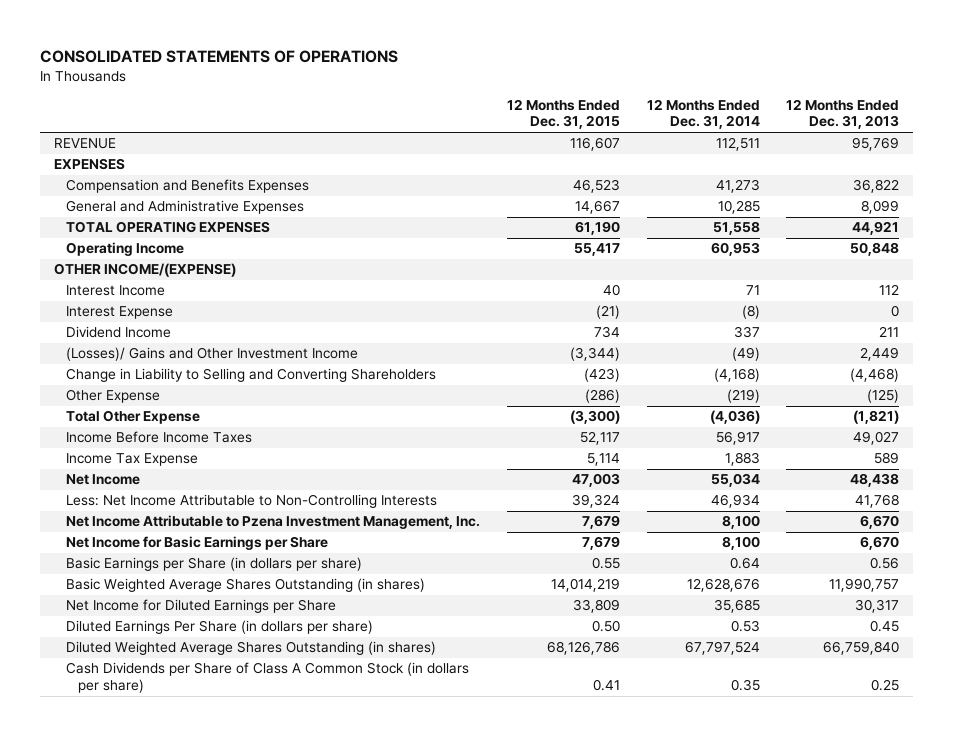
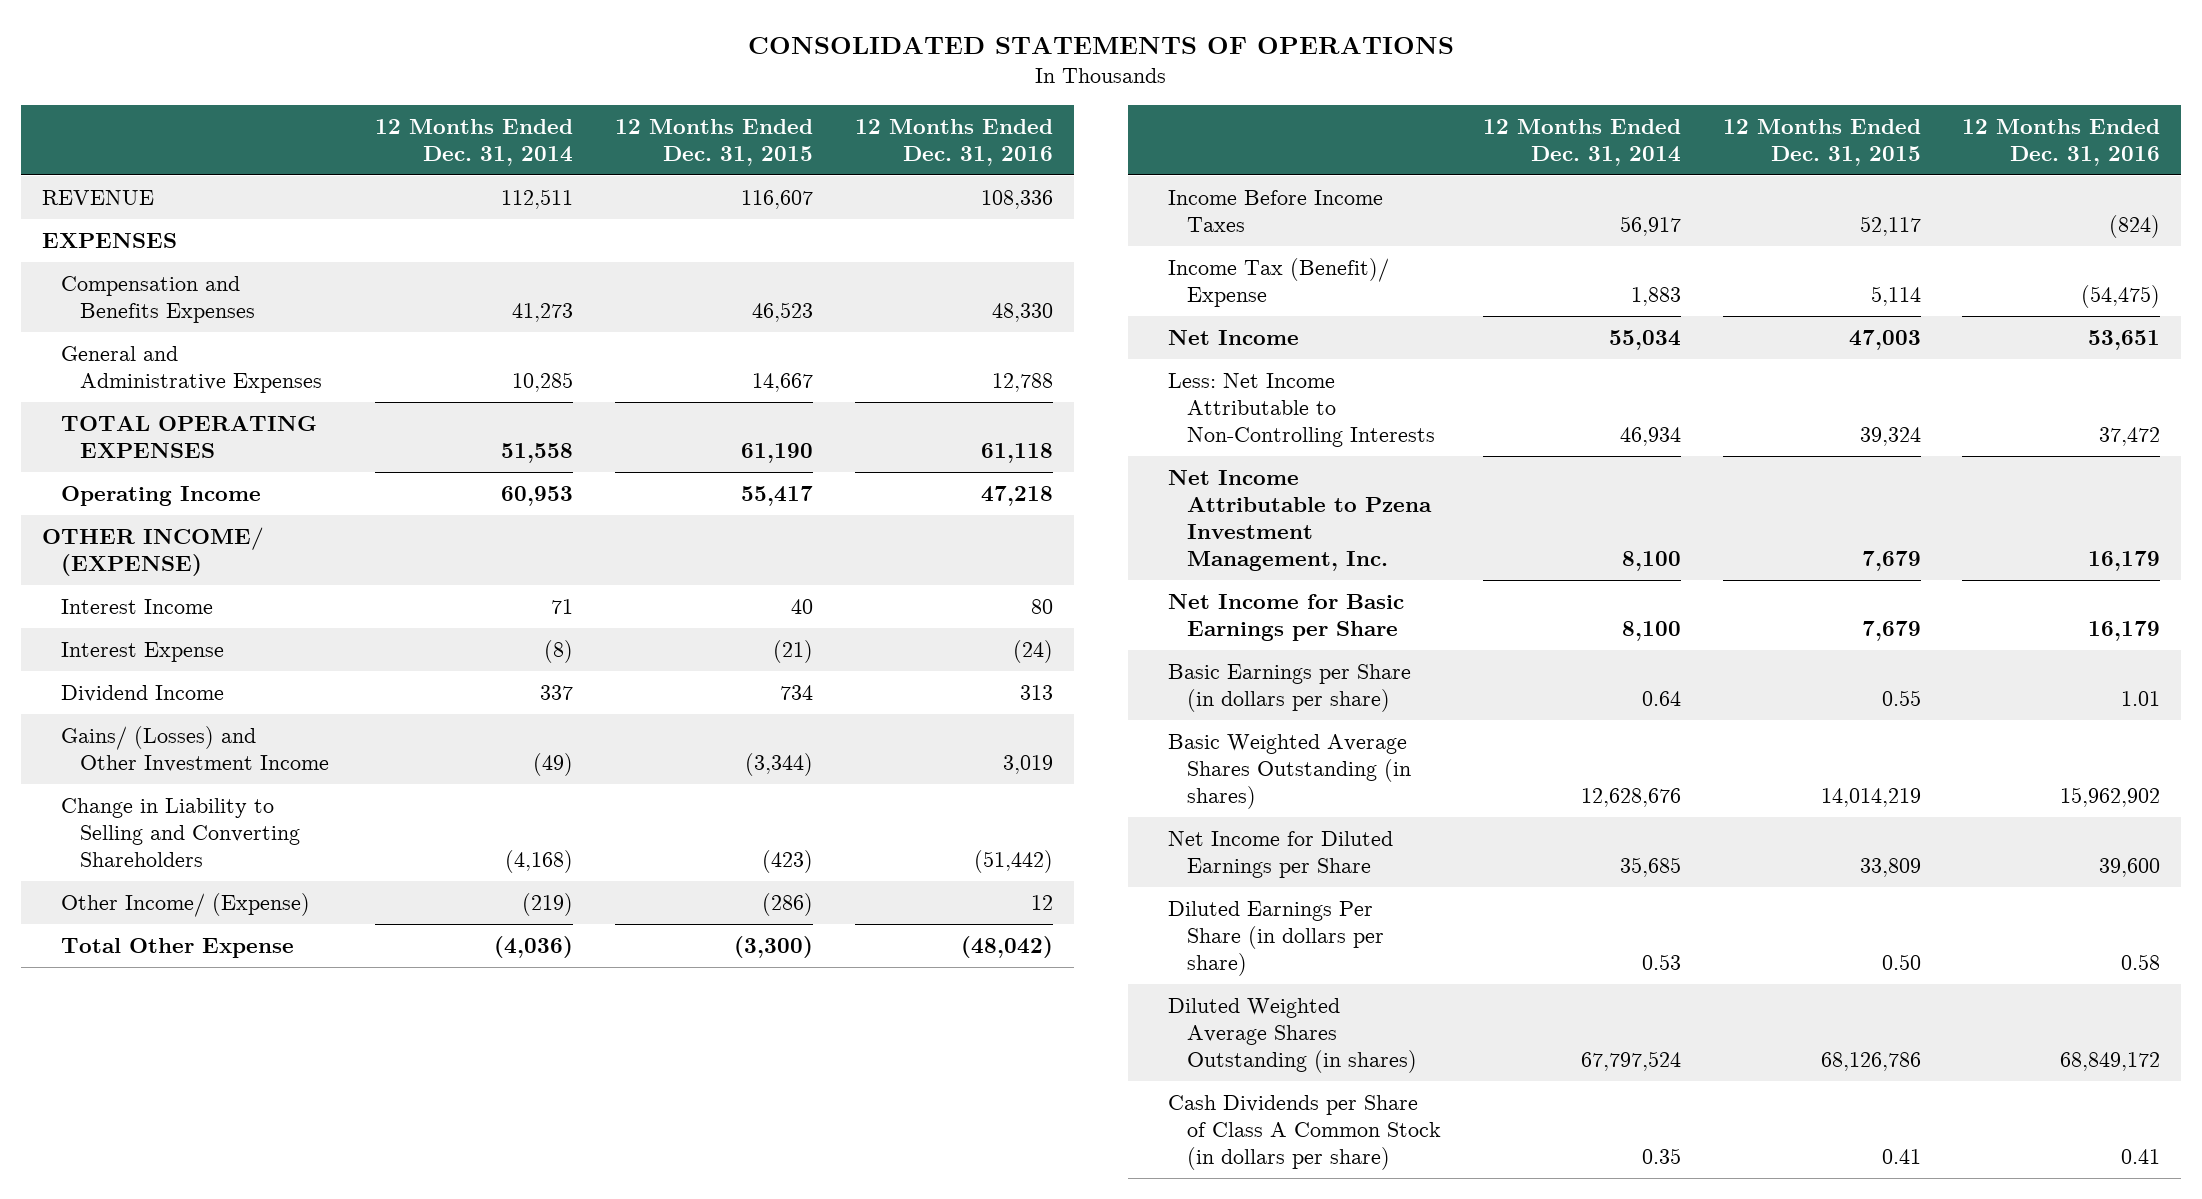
[786,98,900,130] 12 Months Ended Dec. 31, 2013 -> none
none -> [855,118,1054,166] 12 Months Ended Dec. 31, 2016
[53,263,236,278] OTHER INCOME/(EXPENSE) -> [41,527,264,577] OTHER INCOME/ (EXPENSE)
[66,347,359,362] (Losses)/ Gains and Other Investment Income -> [60,726,329,773] Gains/ (Losses) and Other Investment Income
[66,389,161,404] Other Expense -> [60,893,310,918] Other Income/ (Expense)
[66,453,199,467] Income Tax Expense -> [1167,258,1389,308] Income Tax (Benefit)/ Expense

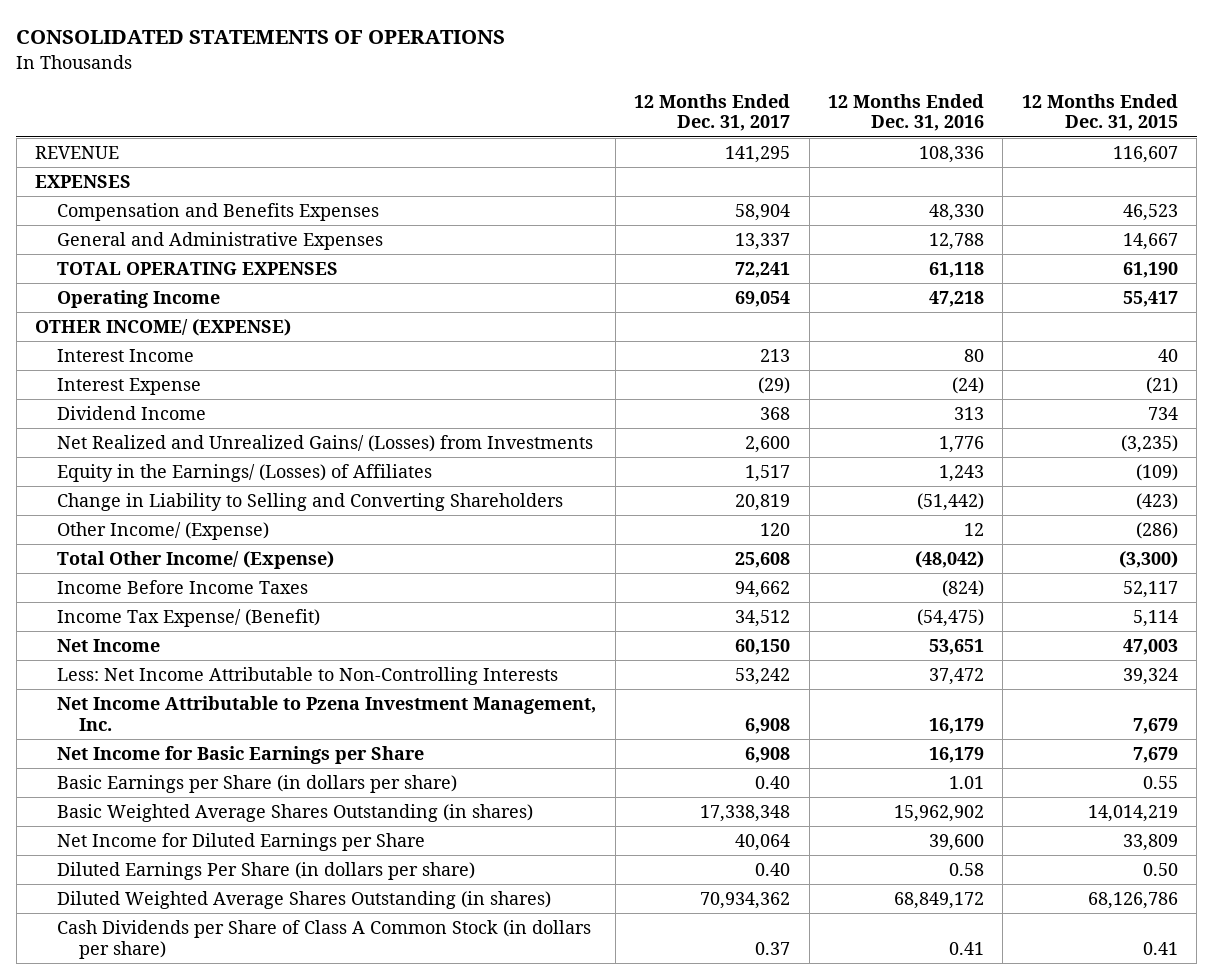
[375,118,574,166] 12 Months Ended Dec. 31, 2014 -> none
none -> [634,93,791,132] 12 Months Ended Dec. 31, 2017
[60,726,329,773] Gains/ (Losses) and Other Investment Income -> [57,435,594,453] Net Realized and Unrealized Gains/ (Losses) from Investments
[745,753,814,777] (3,344) -> [1120,435,1178,454] (3,235)
[1003,755,1054,775] 3,019 -> [938,436,984,454] 1,776
none -> [57,464,433,483] Equity in the Earnings/ (Losses) of Affiliates
[60,938,294,959] Total Other Expense -> [57,551,335,570] Total Other Income/ (Expense)
[1167,258,1389,308] Income Tax (Benefit)/ Expense -> [57,609,321,628] Income Tax Expense/ (Benefit)

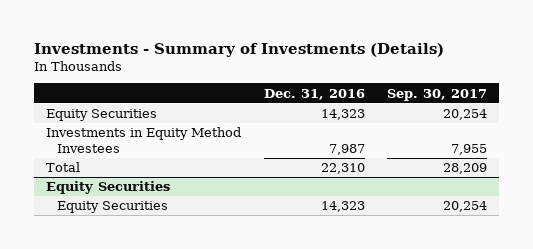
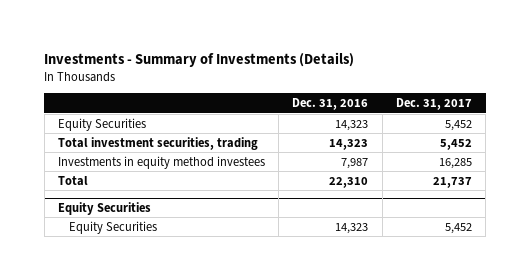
[387,88,488,101] Sep. 30, 2017 -> none
none -> [395,98,472,111] Dec. 31, 2017
none -> [57,136,258,150] Total investment securities, trading
[45,127,241,154] Investments in Equity Method Investees -> [57,155,265,169] Investments in equity method investees

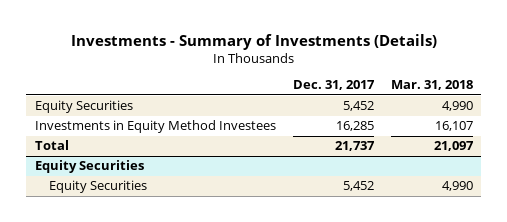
[292,98,369,111] Dec. 31, 2016 -> none
none -> [390,80,473,91] Mar. 31, 2018
[57,136,258,150] Total investment securities, trading -> none
[57,155,265,169] Investments in equity method investees -> [34,120,276,134] Investments in Equity Method Investees

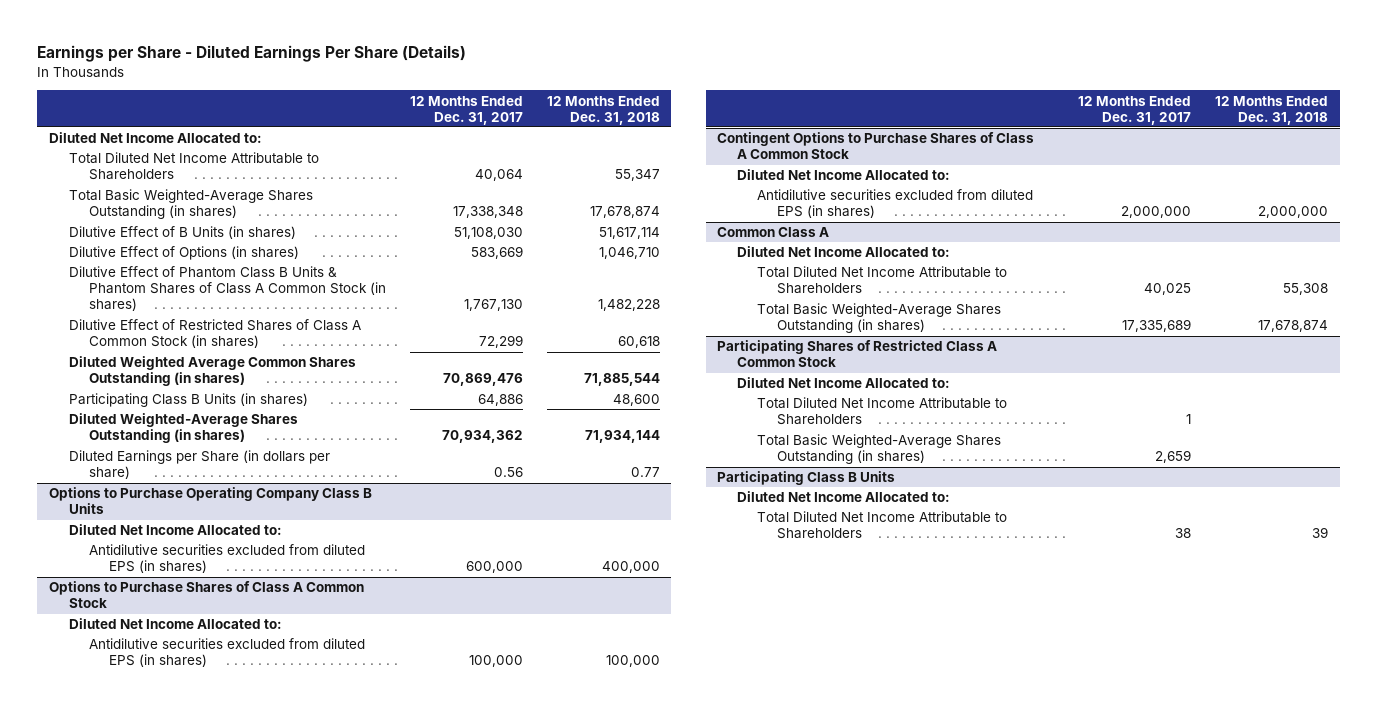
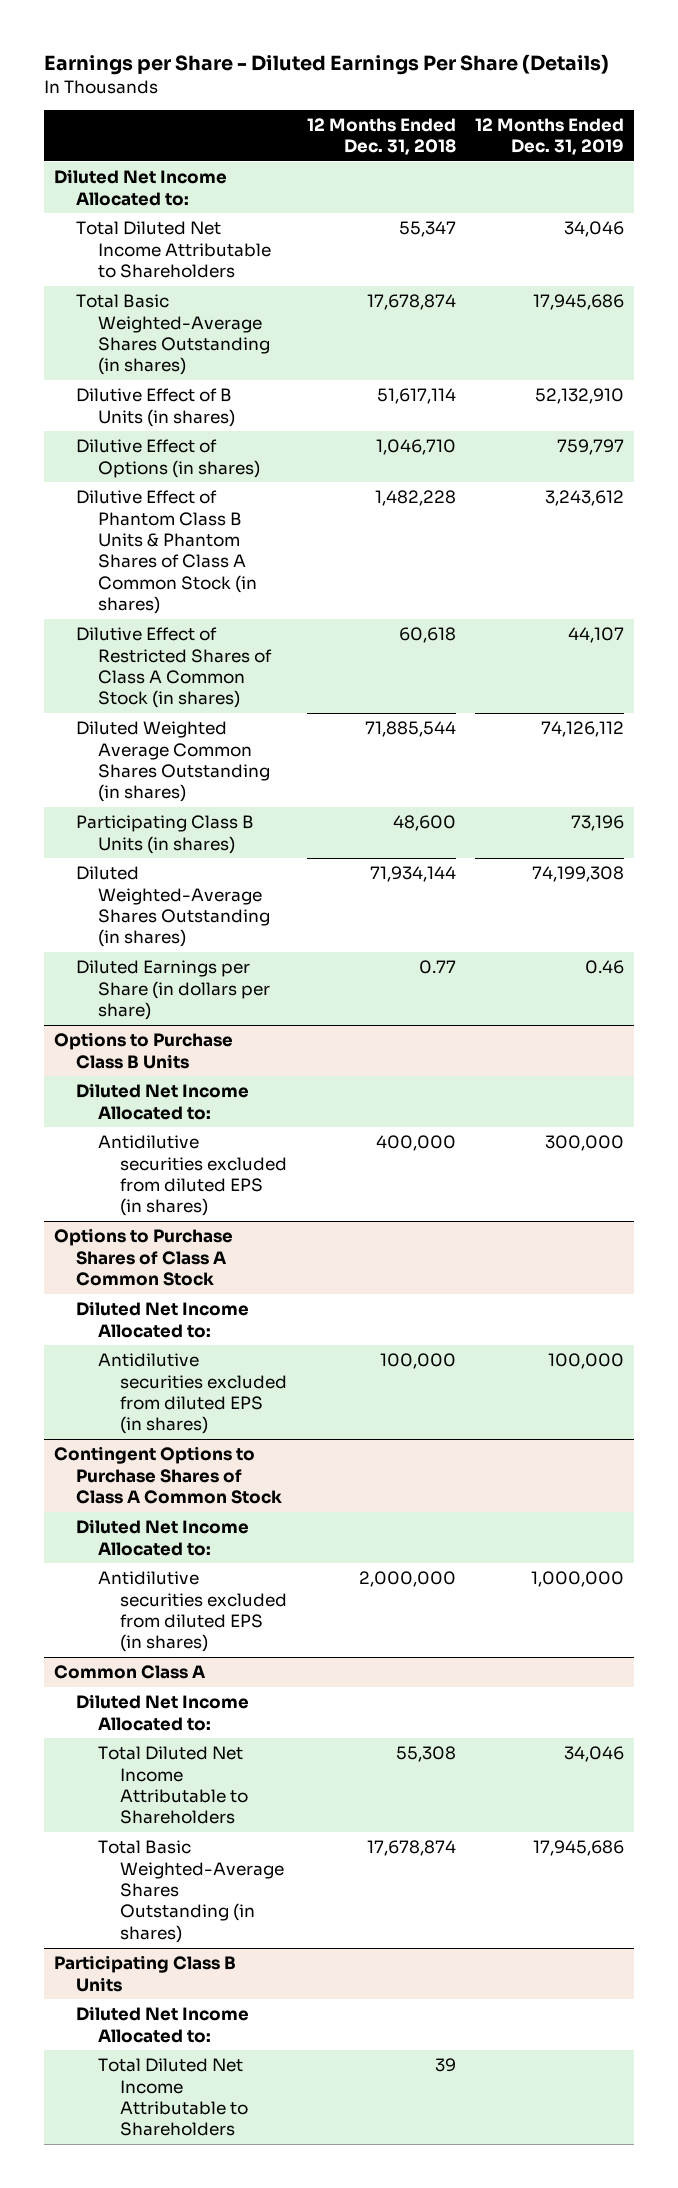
[409,95,523,125] 12 Months Ended Dec. 31, 2017 -> none
none -> [475,117,625,156] 12 Months Ended Dec. 31, 2019
[49,487,373,515] Options to Purchase Operating Company Class B Units -> [53,1032,233,1069] Options to Purchase Class B Units
[717,340,998,368] Participating Shares of Restricted Class A Common Stock -> none
[737,377,951,389] Diluted Net Income Allocated to: -> none
[757,397,1008,426] Total Diluted Net Income Attributable to Shareholders -> none
[757,434,1002,465] Total Basic Weighted-Average Shares Outstanding (in shares) -> none

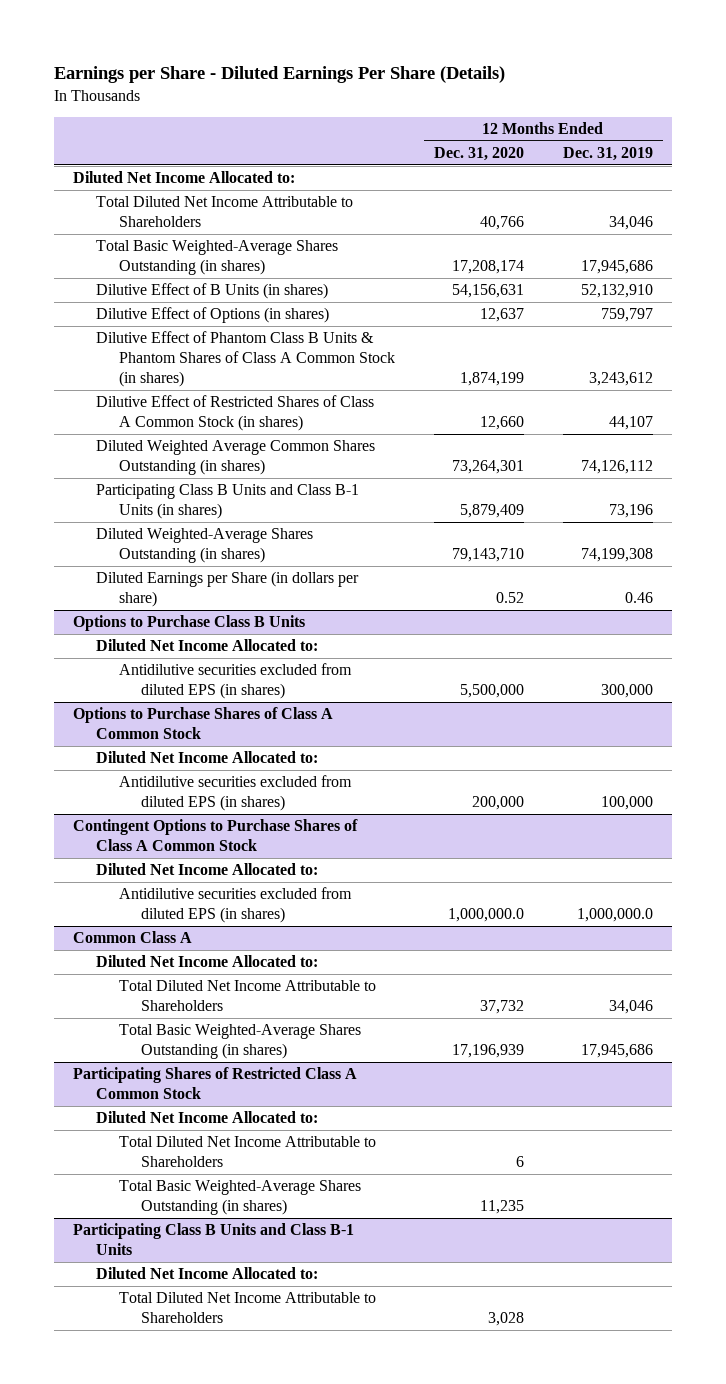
[306,117,456,156] 12 Months Ended Dec. 31, 2018 -> none
none -> [433,147,524,162] Dec. 31, 2020
[76,815,255,854] Participating Class B Units (in shares) -> [95,484,359,520] Participating Class B Units and Class B-1 Units (in shares)
[531,1571,625,1588] 1,000,000 -> [576,908,653,923] 1,000,000.0
[53,1955,236,1992] Participating Class B Units -> none
none -> [73,1067,358,1100] Participating Shares of Restricted Class A Common Stock
none -> [118,1180,361,1216] Total Basic Weighted-Average Shares Outstanding (in shares)
none -> [73,1223,355,1256] Participating Class B Units and Class B-1 Units
none -> [95,1267,318,1280] Diluted Net Income Allocated to:
none -> [118,1292,376,1324] Total Diluted Net Income Attributable to Shareholders

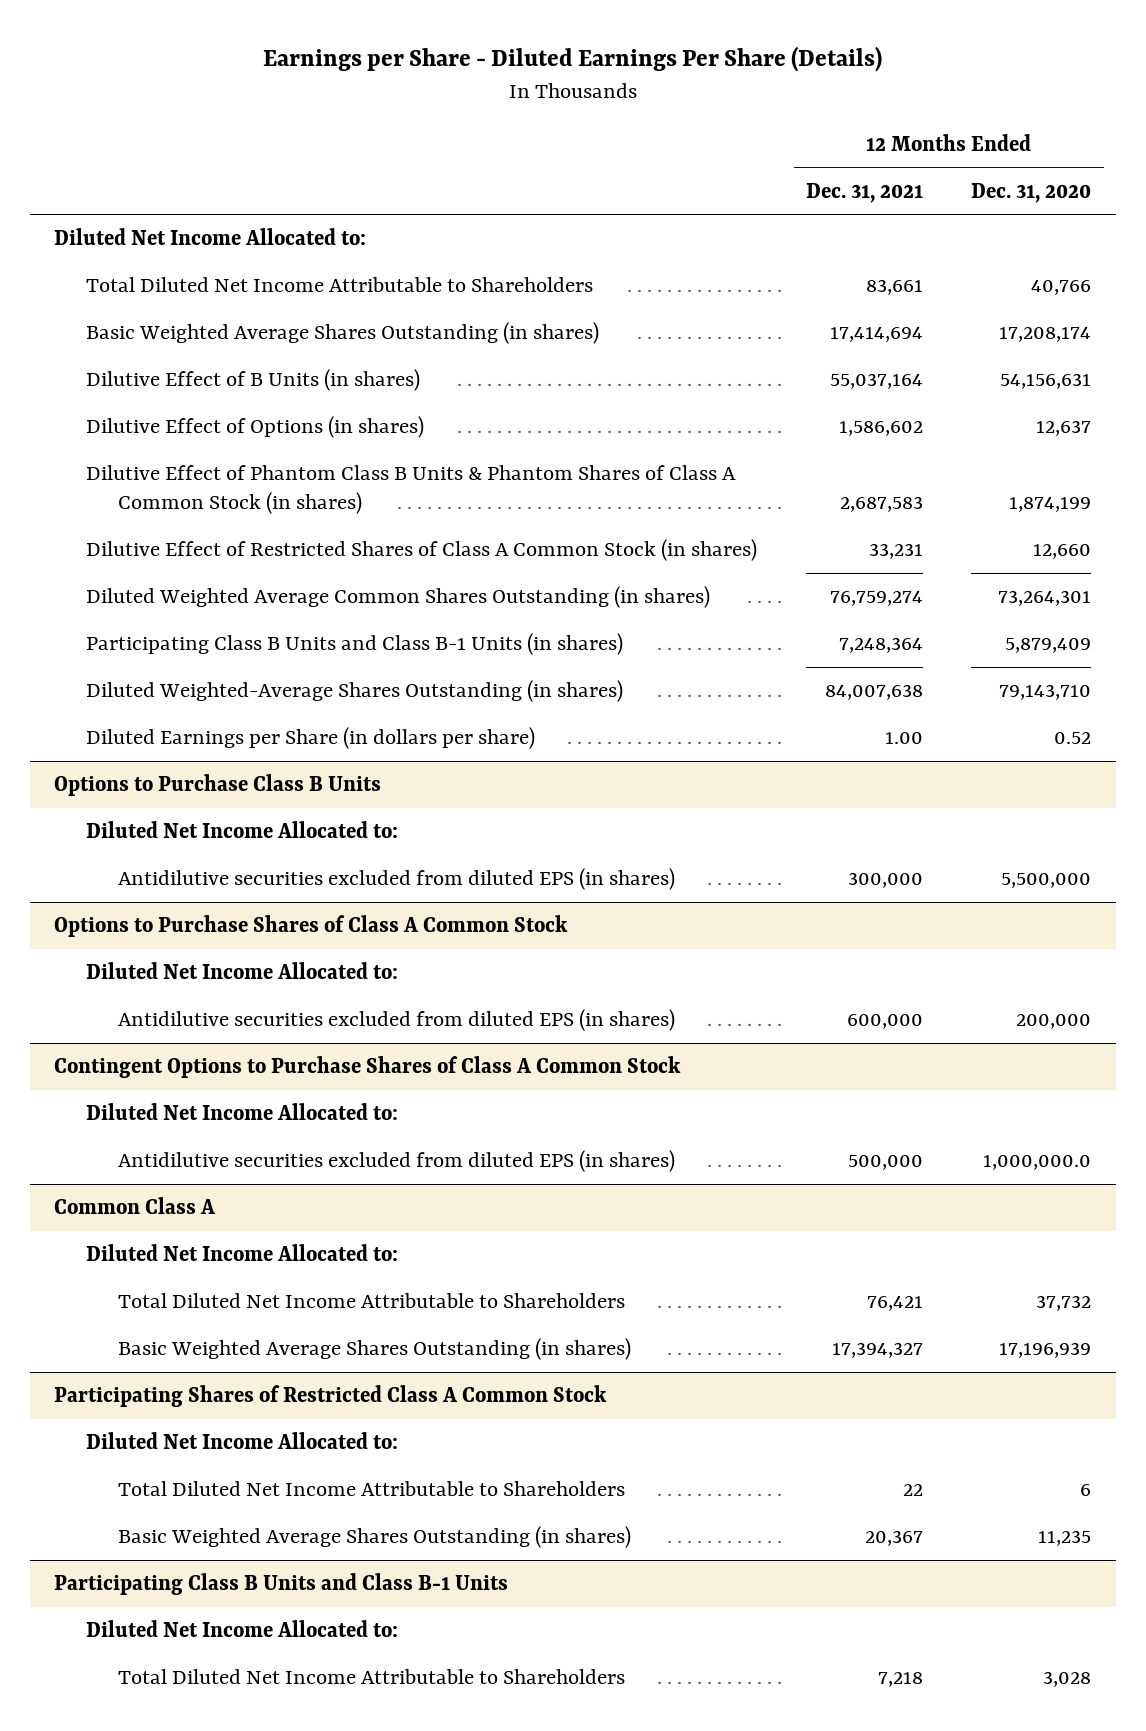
[562,147,653,162] Dec. 31, 2019 -> none
none -> [805,182,923,203] Dec. 31, 2021
[95,240,338,276] Total Basic Weighted-Average Shares Outstanding (in shares) -> [86,322,600,345] Basic Weighted Average Shares Outstanding (in shares)
[118,1024,361,1060] Total Basic Weighted-Average Shares Outstanding (in shares) -> [118,1338,632,1361] Basic Weighted Average Shares Outstanding (in shares)
[118,1180,361,1216] Total Basic Weighted-Average Shares Outstanding (in shares) -> [118,1526,632,1549] Basic Weighted Average Shares Outstanding (in shares)

